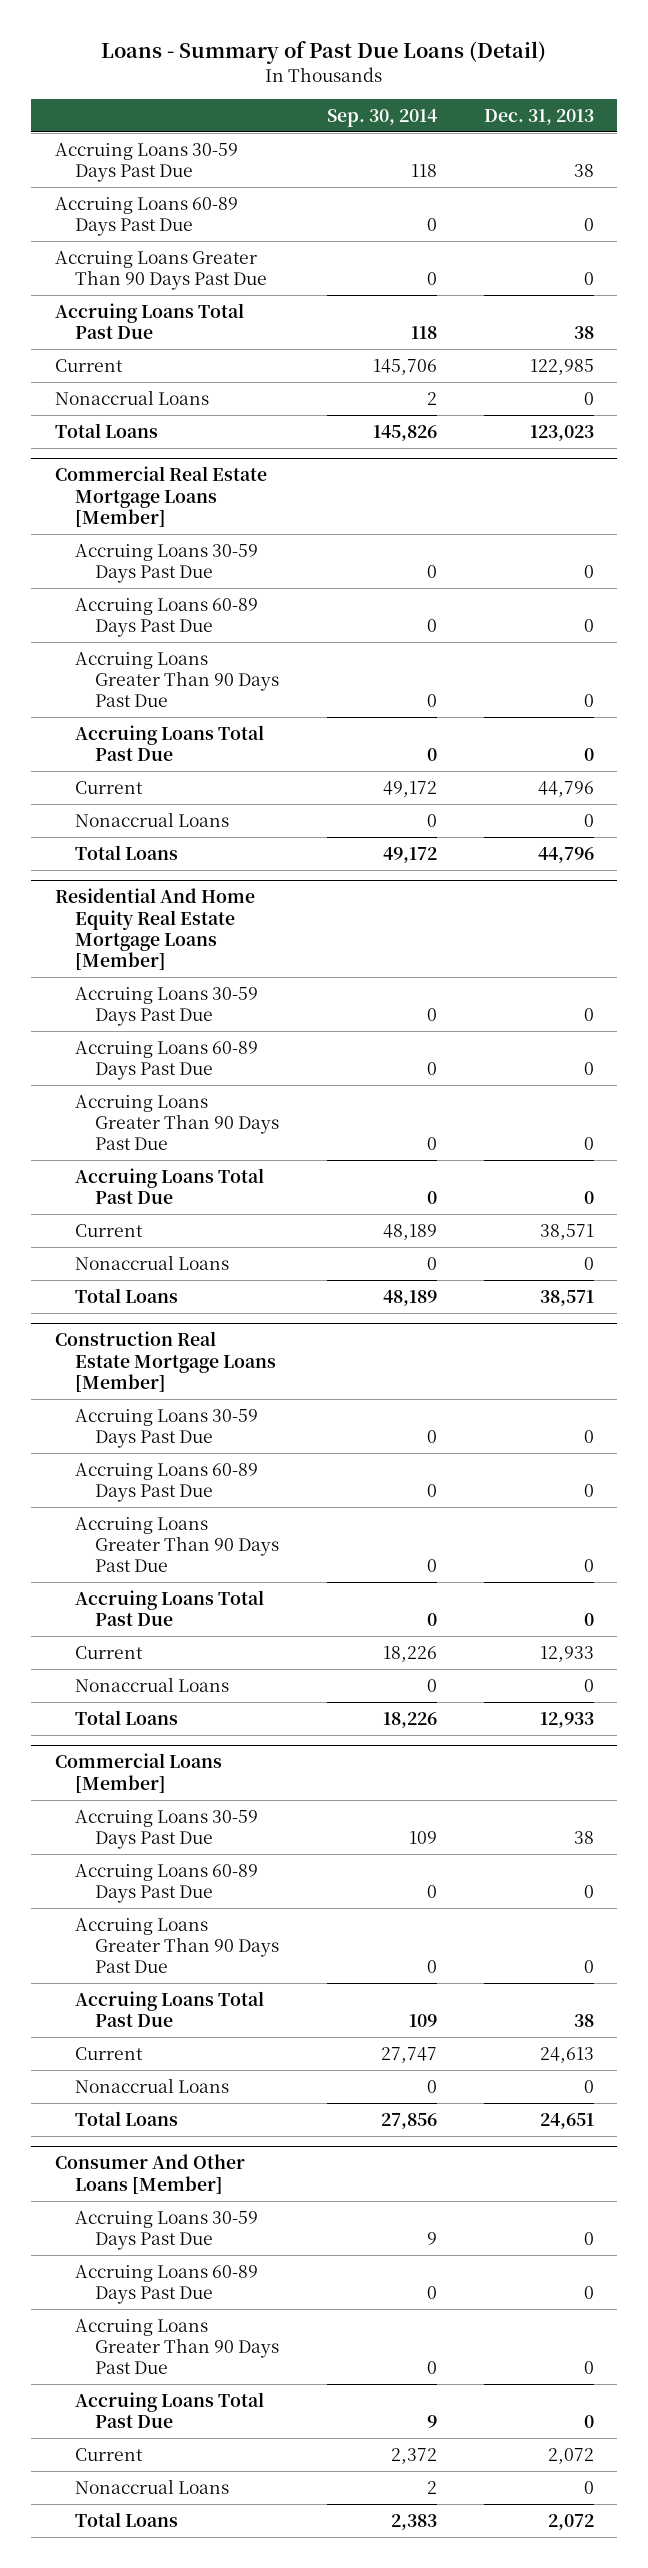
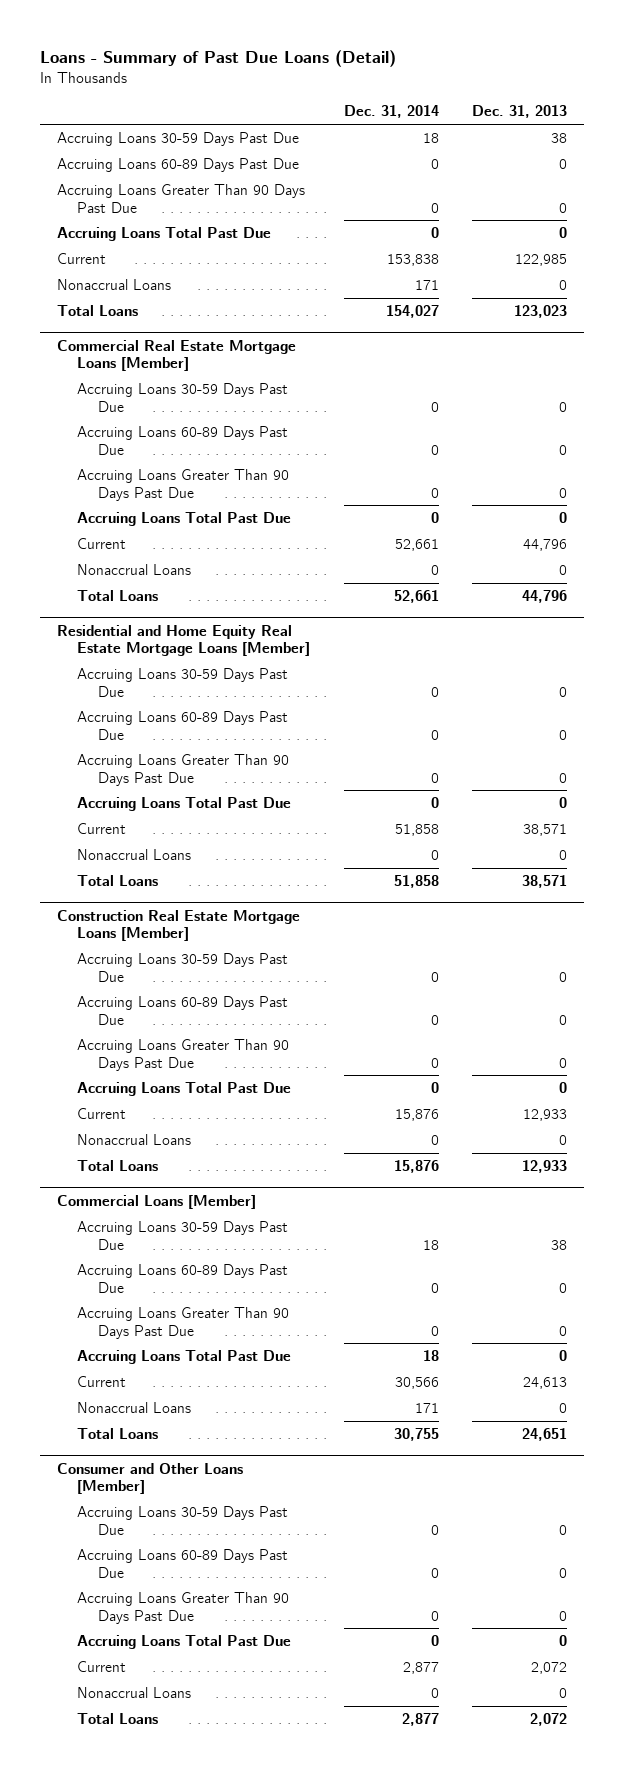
[326,108,437,127] Sep. 30, 2014 -> none
none -> [343,105,439,119] Dec. 31, 2014
[573,326,594,340] 38 -> [559,227,568,239] 0
[54,888,255,970] Residential And Home Equity Real Estate Mortgage Loans [Member] -> [56,624,311,657] Residential and Home Equity Real Estate Mortgage Loans [Member]
[573,2014,594,2028] 38 -> [559,1350,568,1362] 0
[54,2154,245,2194] Consumer And Other Loans [Member] -> [56,1462,243,1495] Consumer and Other Loans [Member]

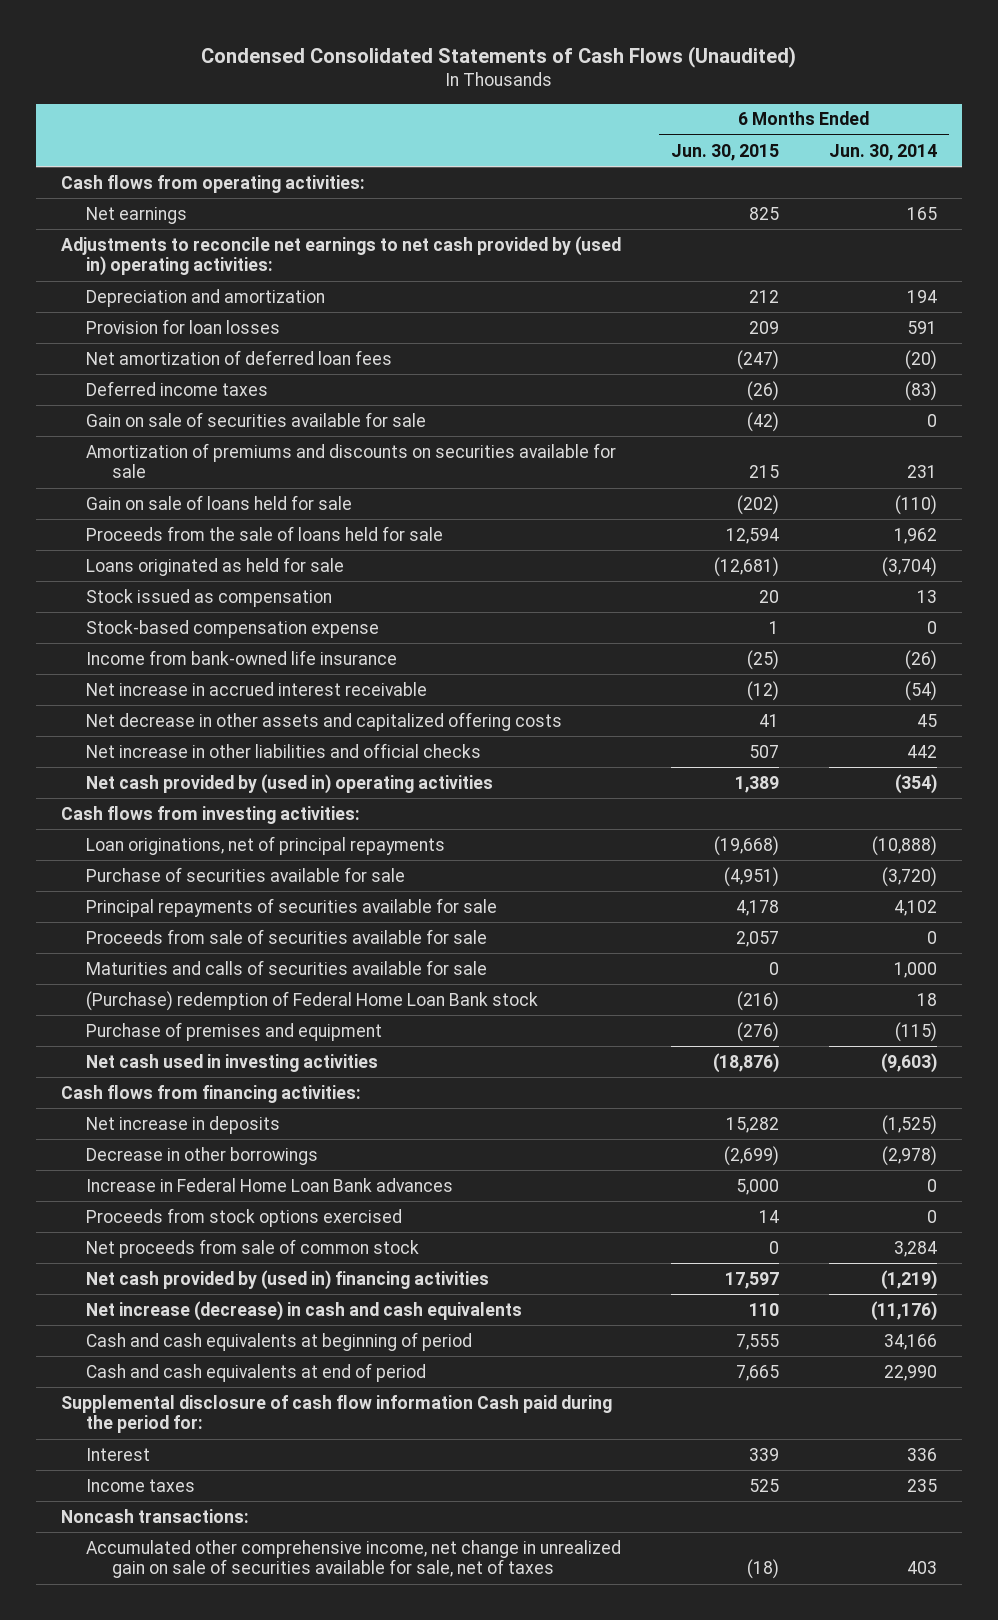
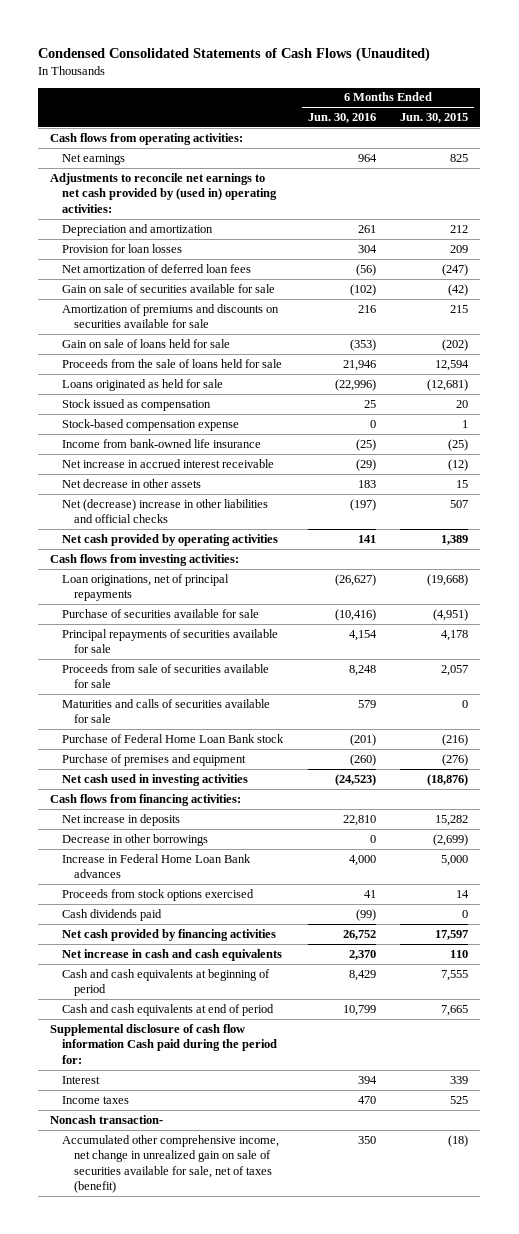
[828,143,937,161] Jun. 30, 2014 -> none
none -> [307,113,376,124] Jun. 30, 2016
[86,380,269,396] Deferred income taxes -> none
[86,711,563,731] Net decrease in other assets and capitalized offering costs -> [62,478,202,488] Net decrease in other assets
[759,713,780,727] 41 -> [456,479,469,488] 15
[86,742,482,758] Net increase in other liabilities and official checks -> [62,498,269,524] Net (decrease) increase in other liabilities and official checks
[86,773,494,794] Net cash provided by (used in) operating activities -> [62,533,279,546] Net cash provided by operating activities
[86,990,539,1011] (Purchase) redemption of Federal Home Loan Bank stock -> [62,733,285,743] Purchase of Federal Home Loan Bank stock
[86,1238,420,1258] Net proceeds from sale of common stock -> none
none -> [62,908,163,921] Cash dividends paid
[86,1269,490,1290] Net cash provided by (used in) financing activities -> [62,928,277,941] Net cash provided by financing activities
[86,1300,523,1321] Net increase (decrease) in cash and cash equivalents -> [62,948,283,961] Net increase in cash and cash equivalents
[61,1508,250,1523] Noncash transactions: -> [50,1114,164,1124] Noncash transaction-
[86,1539,622,1579] Accumulated other comprehensive income, net change in unrealized gain on sale of securities available for sale, net of taxes -> [62,1134,280,1194] Accumulated other comprehensive income, net change in unrealized gain on sale of securities available for sale, net of taxes (benefit)

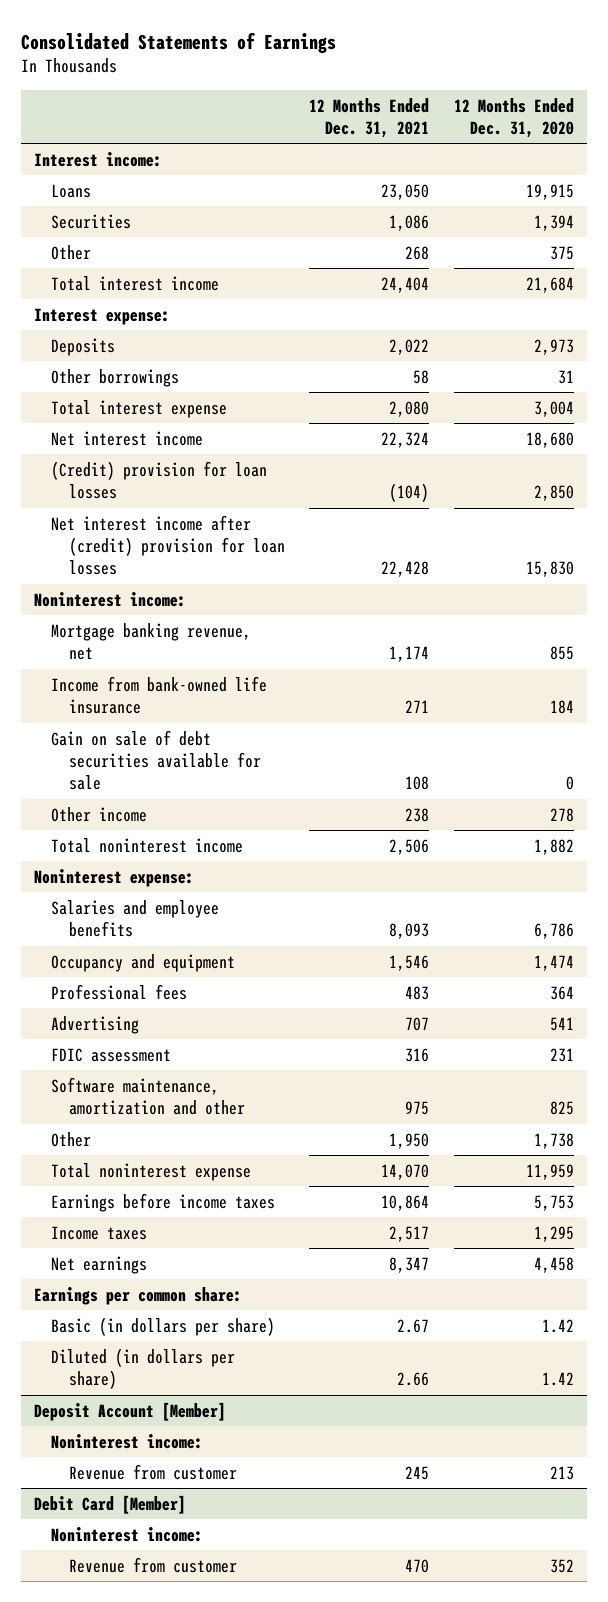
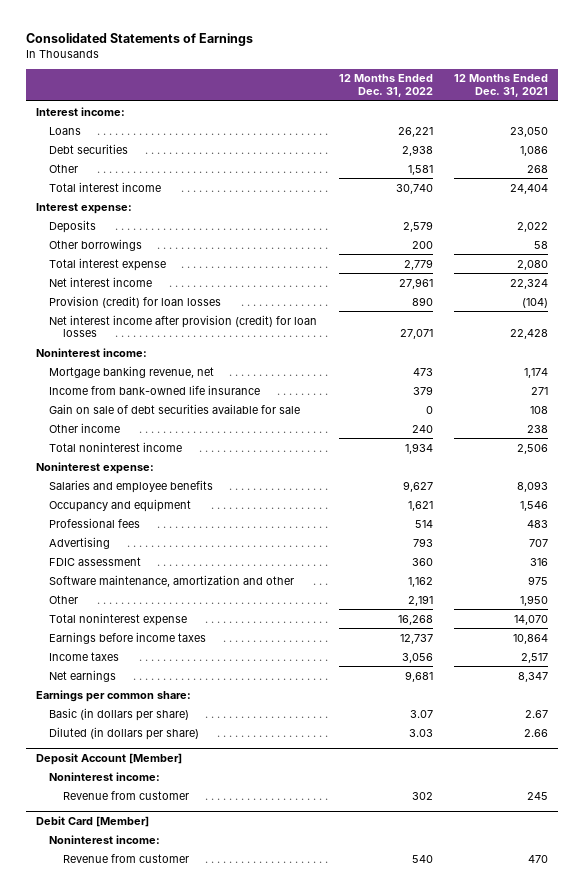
[454,97,575,138] 12 Months Ended Dec. 31, 2020 -> none
none -> [338,74,433,98] 12 Months Ended Dec. 31, 2022
[51,213,132,229] Securities -> [49,143,129,154] Debt securities
[51,460,268,499] (Credit) provision for loan losses -> [49,295,222,308] Provision (credit) for loan losses
[51,514,285,575] Net interest income after (credit) provision for loan losses -> [49,314,318,338] Net interest income after provision (credit) for loan losses

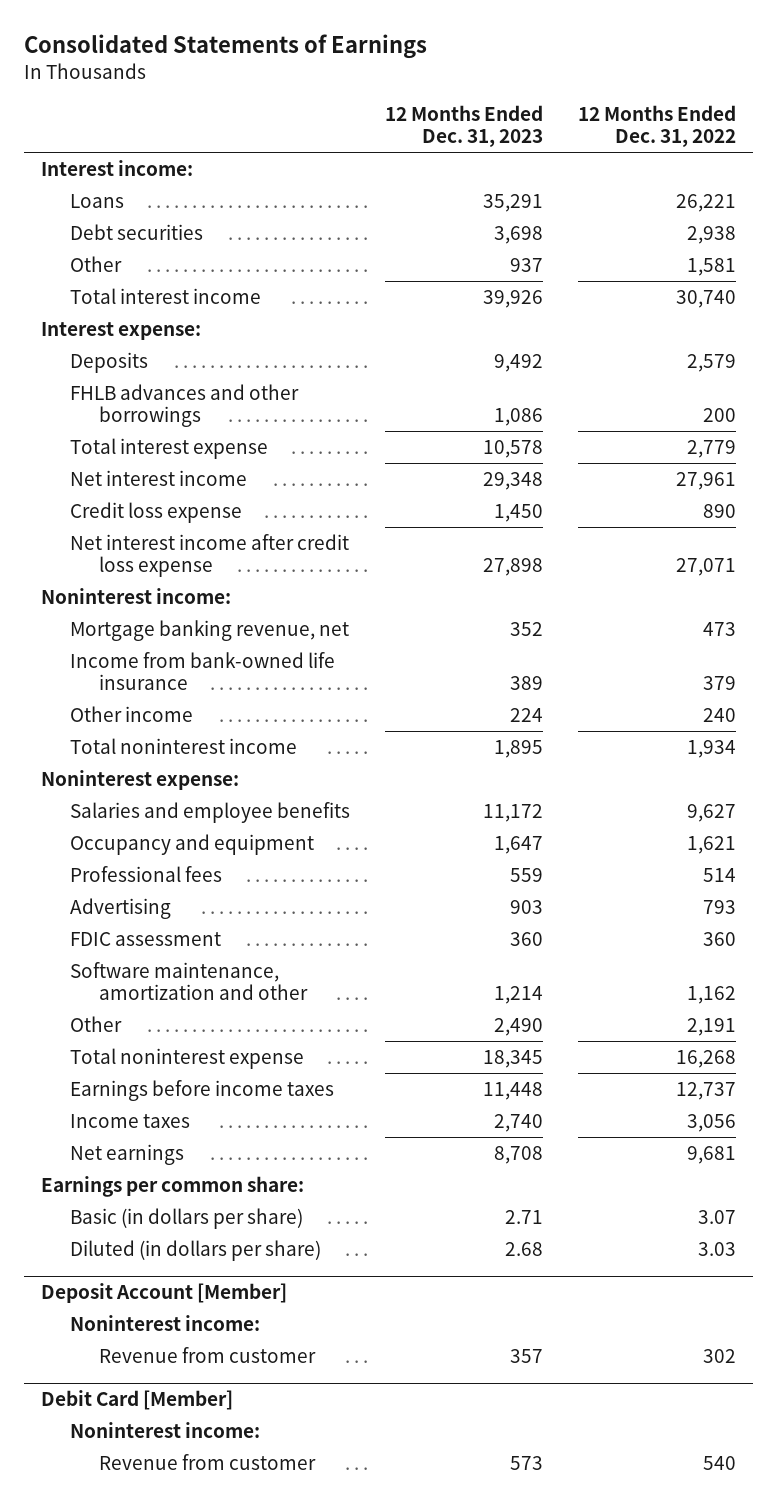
[453,74,548,98] 12 Months Ended Dec. 31, 2021 -> none
none -> [385,105,544,148] 12 Months Ended Dec. 31, 2023
[49,238,143,251] Other borrowings -> [70,384,300,428] FHLB advances and other borrowings
[49,295,222,308] Provision (credit) for loan losses -> [70,502,243,524] Credit loss expense
[49,314,318,338] Net interest income after provision (credit) for loan losses -> [70,534,350,578] Net interest income after credit loss expense
[49,403,301,414] Gain on sale of debt securities available for sale -> none

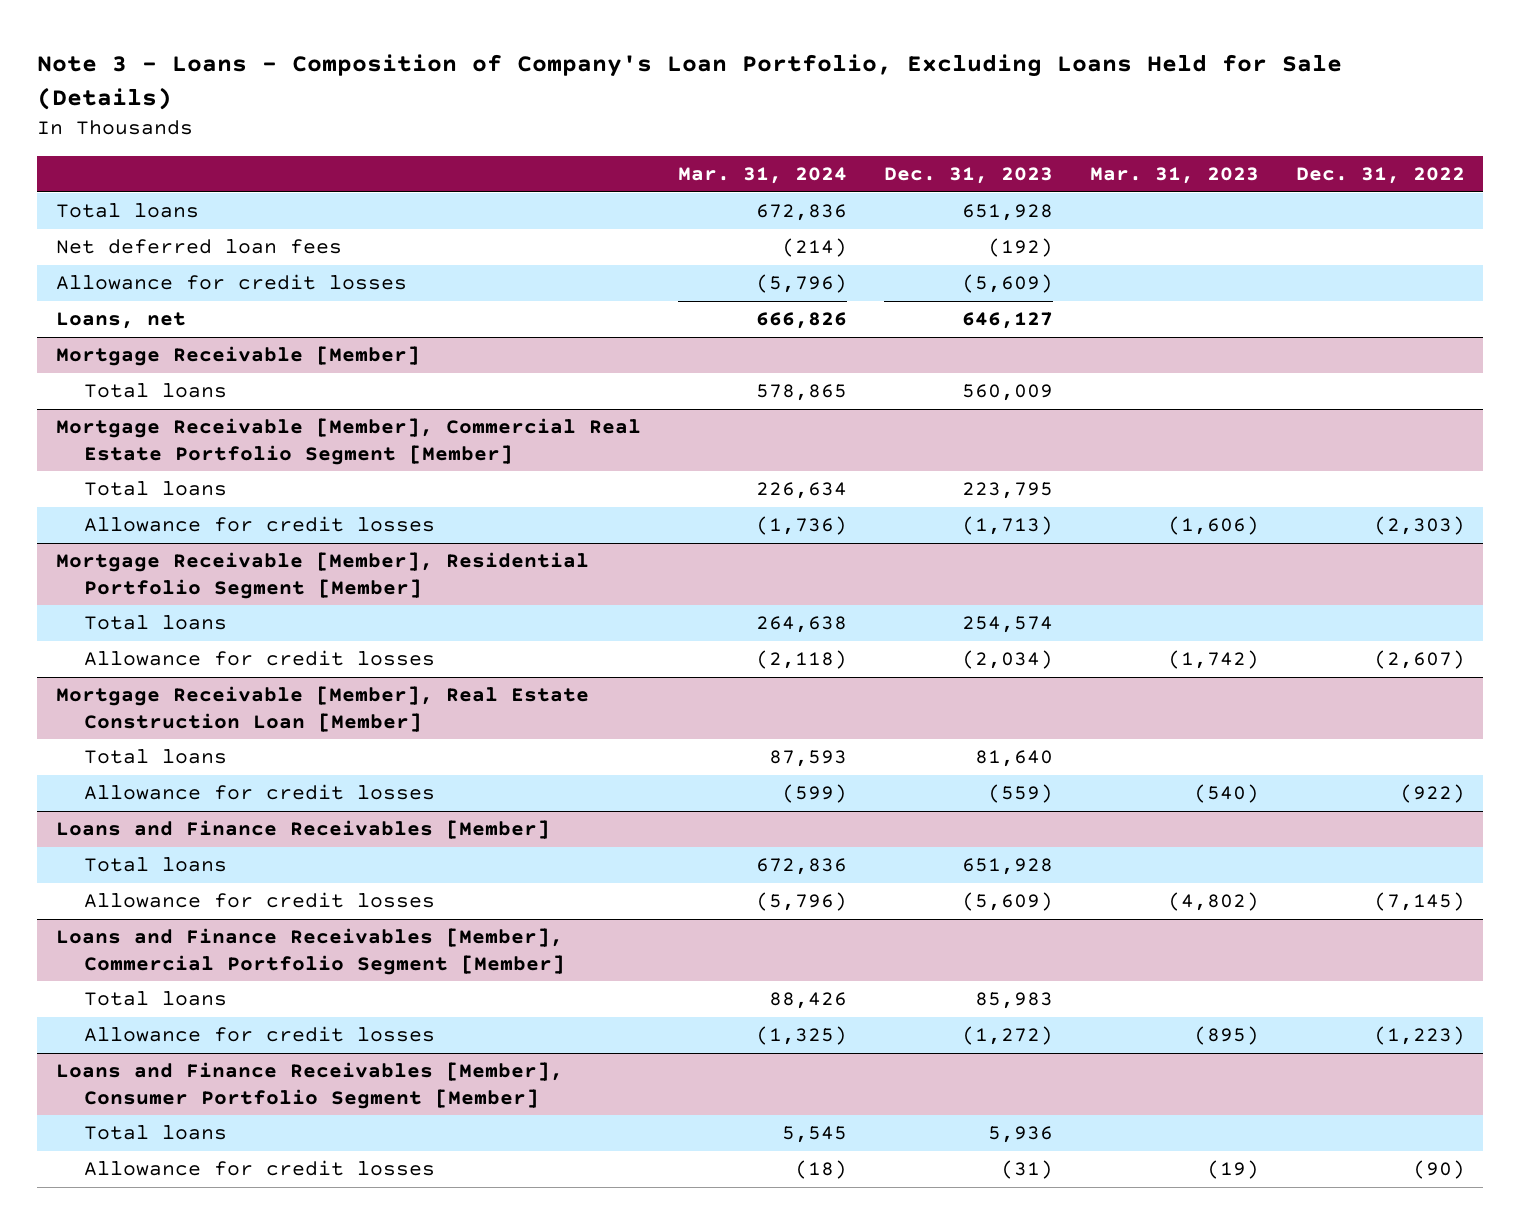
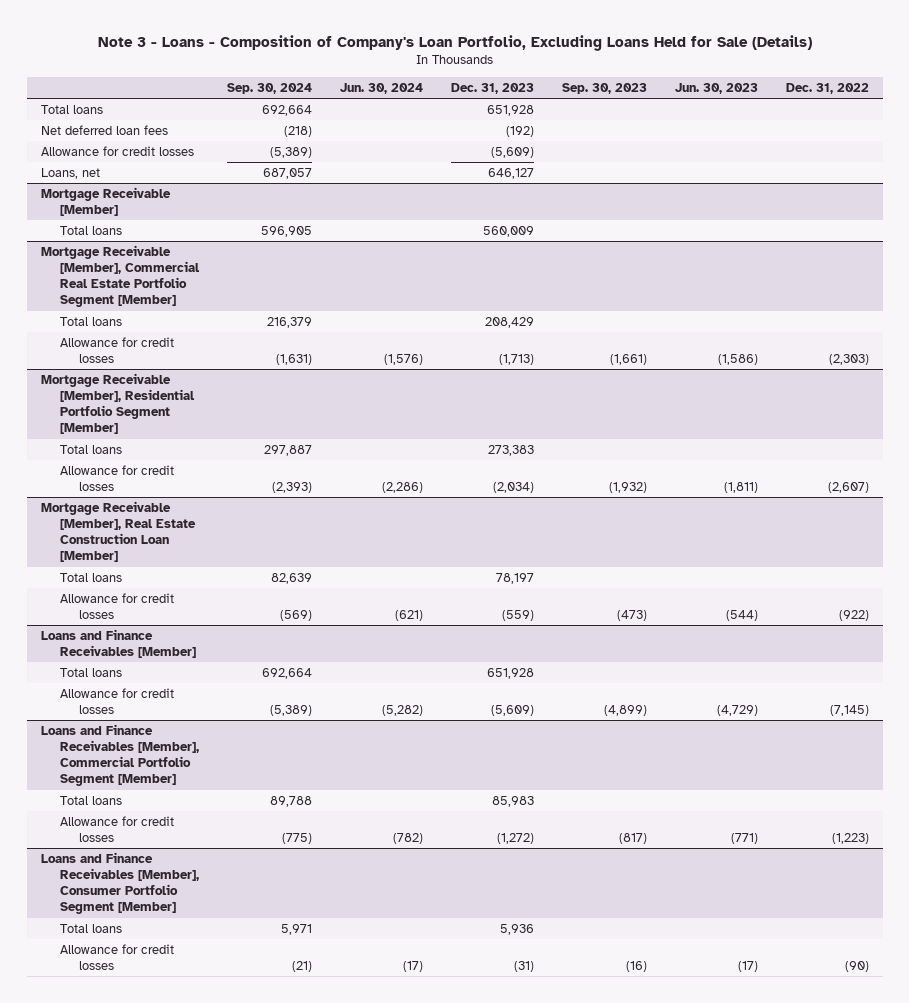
[677,167,847,185] Mar. 31, 2024 -> none
[1089,167,1259,185] Mar. 31, 2023 -> none
none -> [226,82,312,94] Sep. 30, 2024
none -> [339,82,423,94] Jun. 30, 2024
none -> [561,82,647,94] Sep. 30, 2023
none -> [674,82,758,94] Jun. 30, 2023
[961,482,1053,500] 223,795 -> [484,316,534,328] 208,429
[961,616,1053,634] 254,574 -> [487,444,534,456] 273,383
[974,750,1053,768] 81,640 -> [495,572,534,584] 78,197

